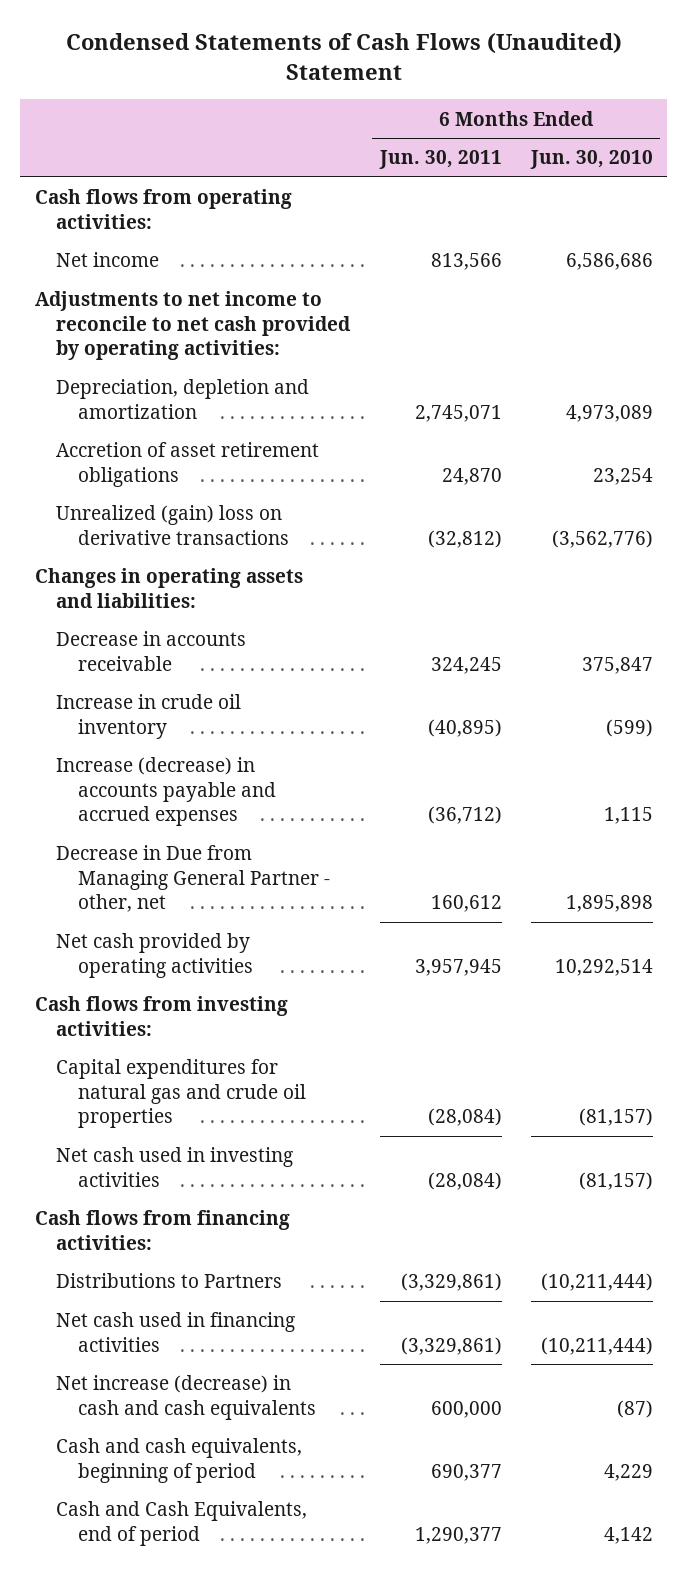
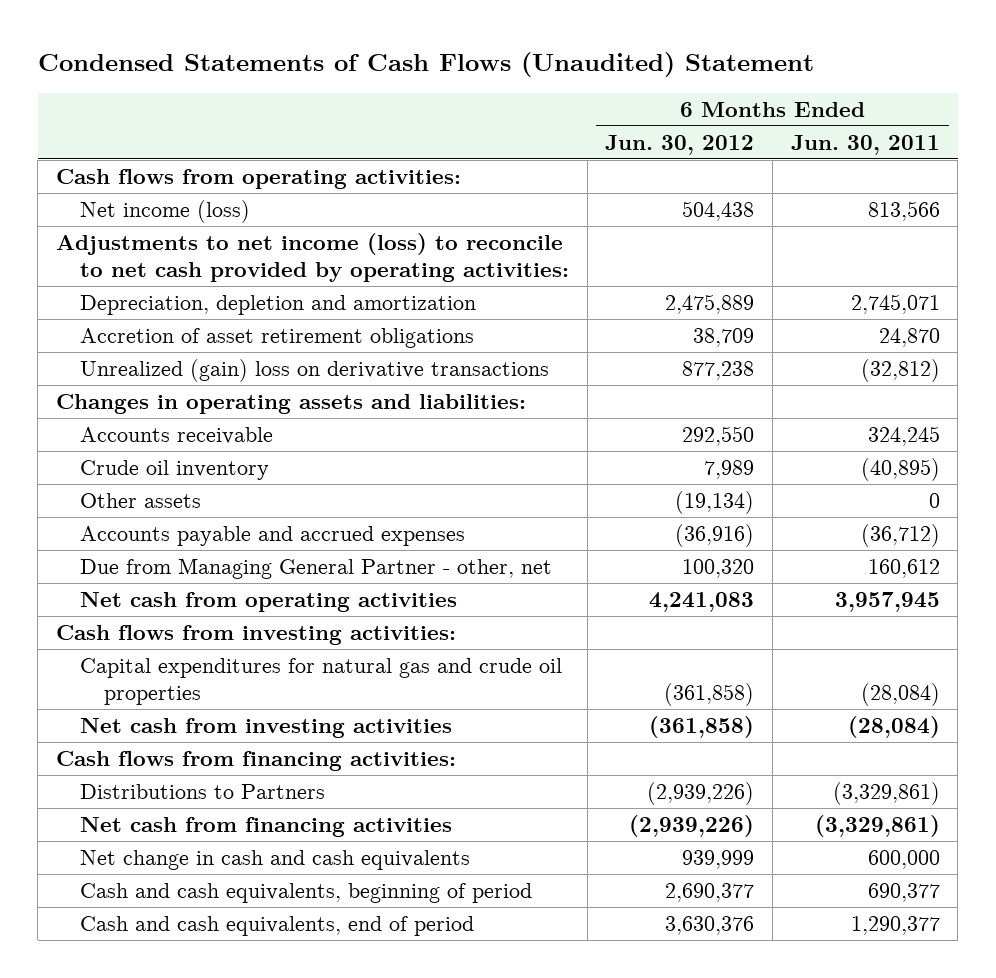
[529,150,653,170] Jun. 30, 2010 -> none
none -> [605,134,755,155] Jun. 30, 2012
[56,252,160,268] Net income -> [80,199,251,223] Net income (loss)
[34,291,352,361] Adjustments to net income to reconcile to net cash provided by operating activities: -> [56,232,570,282] Adjustments to net income (loss) to reconcile to net cash provided by operating activities:
[56,631,247,671] Decrease in accounts receivable -> [80,426,274,444] Accounts receivable
[56,694,242,739] Increase in crude oil inventory -> [80,459,270,480] Crude oil inventory
none -> [80,492,202,508] Other assets
[56,757,277,827] Increase (decrease) in accounts payable and accrued expenses -> [80,525,466,546] Accounts payable and accrued expenses
[56,845,331,913] Decrease in Due from Managing General Partner - other, net -> [80,557,553,579] Due from Managing General Partner - other, net
[56,933,254,978] Net cash provided by operating activities -> [80,591,458,612] Net cash from operating activities
[56,1147,294,1187] Net cash used in investing activities -> [80,717,453,738] Net cash from investing activities
[56,1312,296,1352] Net cash used in financing activities -> [80,816,453,837] Net cash from financing activities
[56,1375,317,1420] Net increase (decrease) in cash and cash equivalents -> [80,849,471,870] Net change in cash and cash equivalents
[56,1501,308,1546] Cash and Cash Equivalents, end of period -> [80,915,475,936] Cash and cash equivalents, end of period

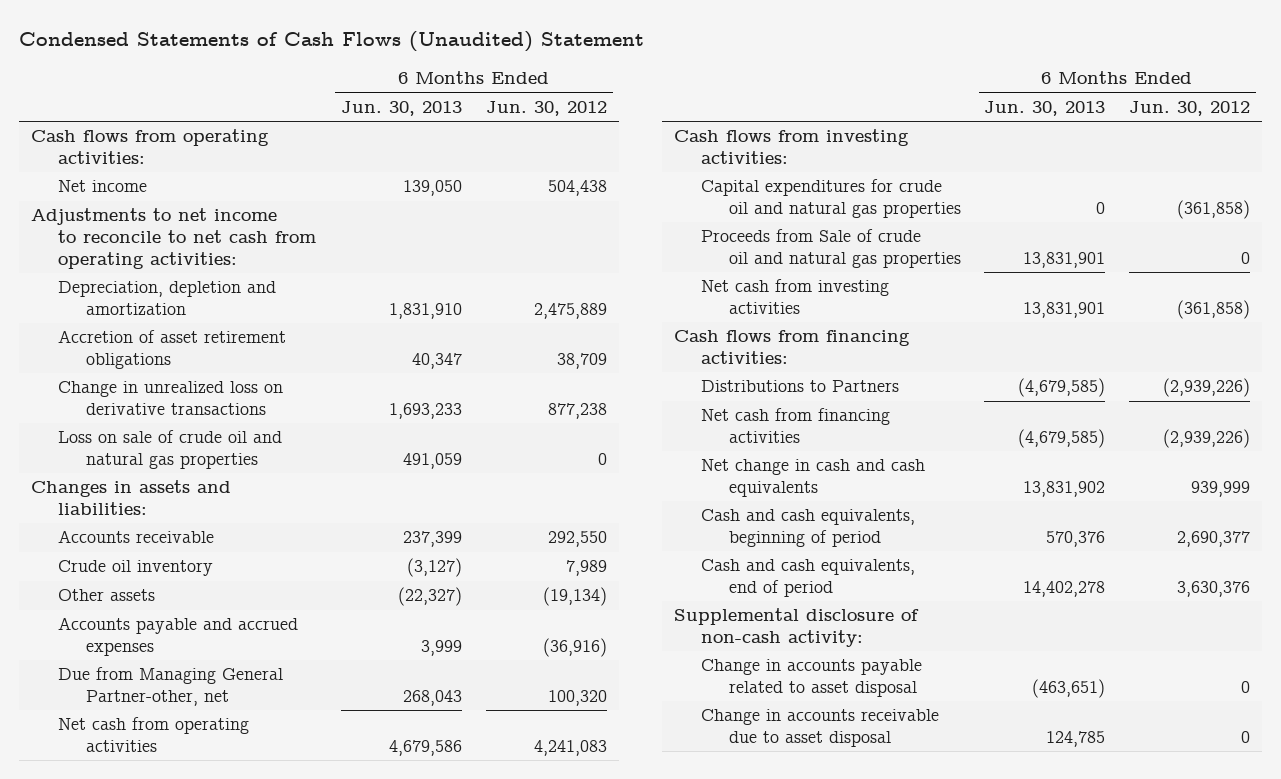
[790,134,940,155] Jun. 30, 2011 -> none
none -> [341,100,463,116] Jun. 30, 2013
[80,199,251,223] Net income (loss) -> [58,180,148,193] Net income
[56,232,570,282] Adjustments to net income (loss) to reconcile to net cash provided by operating activities: -> [30,208,317,269] Adjustments to net income to reconcile to net cash from operating activities:
[80,358,550,382] Unrealized (gain) loss on derivative transactions -> [58,381,284,416] Change in unrealized loss on derivative transactions
none -> [58,430,283,470] Loss on sale of crude oil and natural gas properties
[56,393,527,414] Changes in operating assets and liabilities: -> [30,480,231,516] Changes in assets and liabilities:
[80,557,553,579] Due from Managing General Partner - other, net -> [58,667,284,707] Due from Managing General Partner-other, net
[80,657,563,705] Capital expenditures for natural gas and crude oil properties -> [701,179,961,219] Capital expenditures for crude oil and natural gas properties
none -> [701,229,961,269] Proceeds from Sale of crude oil and natural gas properties
none -> [674,608,920,648] Supplemental disclosure of non-cash activity:
none -> [701,659,923,698] Change in accounts payable related to asset disposal
none -> [701,709,940,748] Change in accounts receivable due to asset disposal

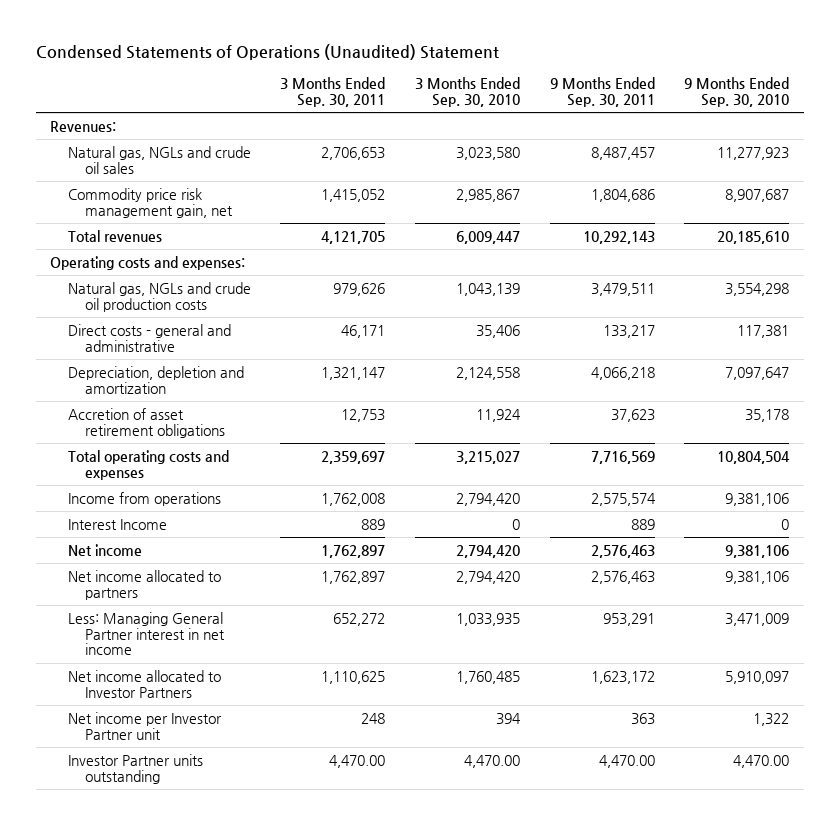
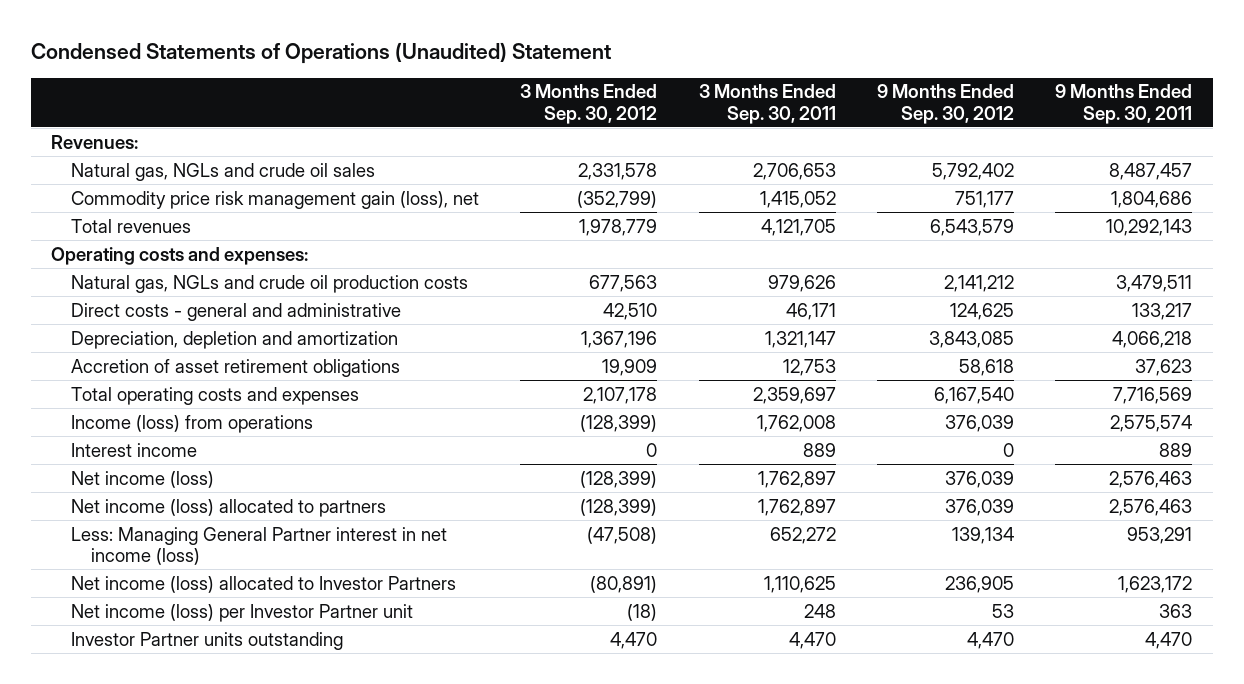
[414,77,520,107] 3 Months Ended Sep. 30, 2010 -> none
[684,77,790,107] 9 Months Ended Sep. 30, 2010 -> none
none -> [520,84,658,124] 3 Months Ended Sep. 30, 2012
none -> [876,84,1014,124] 9 Months Ended Sep. 30, 2012
[67,187,233,218] Commodity price risk management gain, net -> [71,190,480,209] Commodity price risk management gain (loss), net
[67,491,221,506] Income from operations -> [71,414,314,433] Income (loss) from operations
[67,518,167,530] Interest Income -> [71,442,198,457] Interest income
[67,543,142,556] Net income -> [71,470,215,488] Net income (loss)
[67,569,221,600] Net income allocated to partners -> [71,498,387,517] Net income (loss) allocated to partners
[67,611,225,656] Less: Managing General Partner interest in net income -> [71,526,448,565] Less: Managing General Partner interest in net income (loss)
[67,669,221,698] Net income allocated to Investor Partners -> [71,575,457,593] Net income (loss) allocated to Investor Partners
[67,711,222,740] Net income per Investor Partner unit -> [71,603,414,622] Net income (loss) per Investor Partner unit
[329,754,386,768] 4,470.00 -> [788,631,836,649] 4,470
[598,754,655,768] 4,470.00 -> [1145,631,1193,649] 4,470

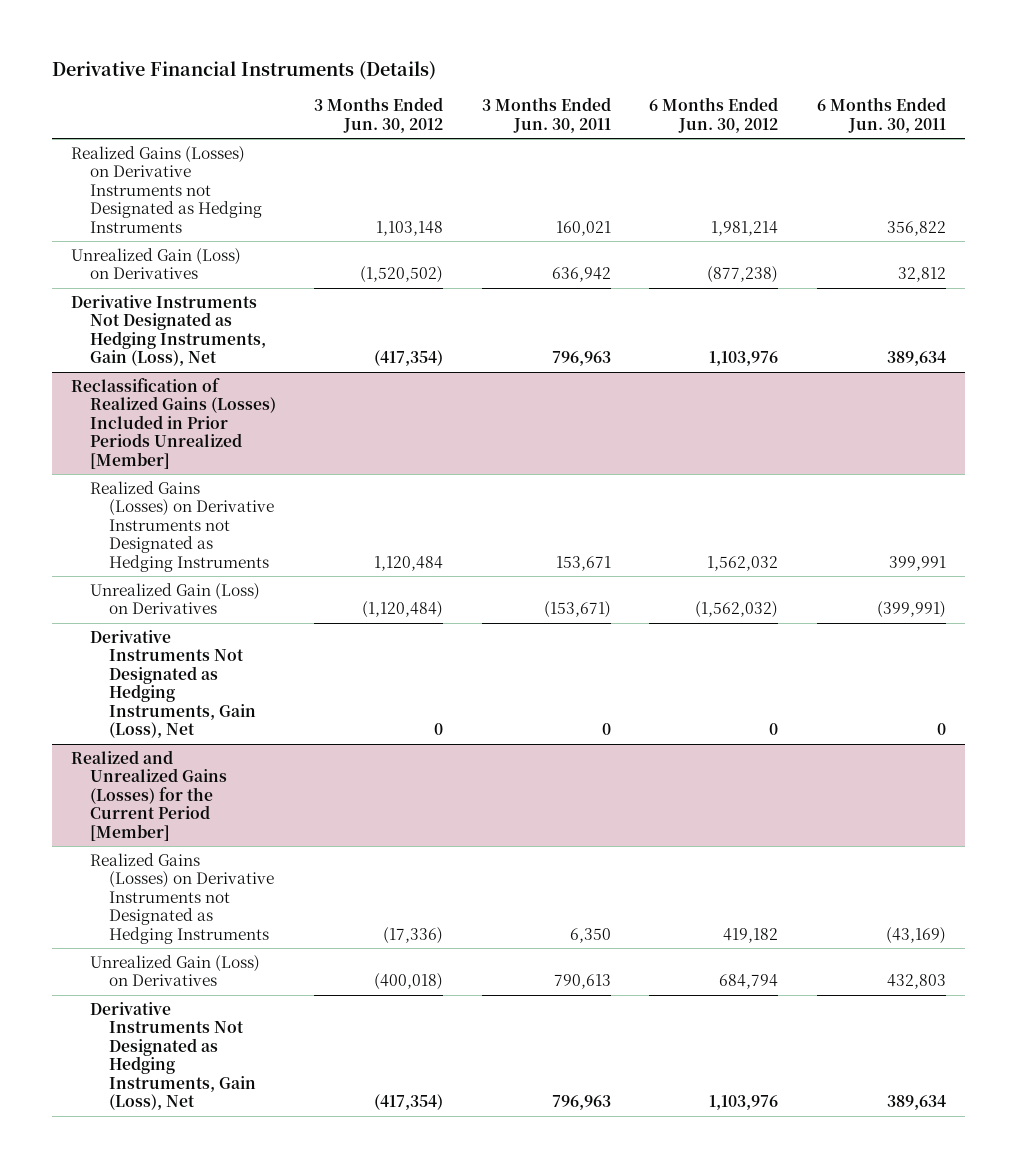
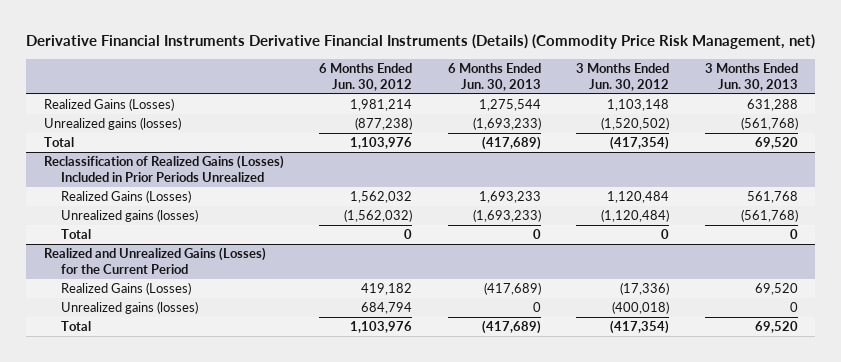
[51,60,436,80] Derivative Financial Instruments (Details) -> [25,33,815,49] Derivative Financial Instruments Derivative Financial Instruments (Details) (Commodity Price Risk Management, net)
[481,97,611,133] 3 Months Ended Jun. 30, 2011 -> none
[816,97,946,133] 6 Months Ended Jun. 30, 2011 -> none
none -> [447,62,541,91] 6 Months Ended Jun. 30, 2013
none -> [704,62,798,91] 3 Months Ended Jun. 30, 2013
[70,145,262,233] Realized Gains (Losses) on Derivative Instruments not Designated as Hedging Instruments -> [43,98,174,112] Realized Gains (Losses)
[70,247,241,280] Unrealized Gain (Loss) on Derivatives -> [43,117,181,131] Unrealized gains (losses)
[70,294,266,367] Derivative Instruments Not Designated as Hedging Instruments, Gain (Loss), Net -> [43,137,74,148] Total
[70,377,276,469] Reclassification of Realized Gains (Losses) Included in Prior Periods Unrealized [Member] -> [43,155,284,183] Reclassification of Realized Gains (Losses) Included in Prior Periods Unrealized
[89,480,274,572] Realized Gains (Losses) on Derivative Instruments not Designated as Hedging Instruments -> [60,190,191,204] Realized Gains (Losses)
[89,582,260,615] Unrealized Gain (Loss) on Derivatives -> [60,209,198,223] Unrealized gains (losses)
[89,629,256,739] Derivative Instruments Not Designated as Hedging Instruments, Gain (Loss), Net -> [60,229,91,240] Total
[70,749,227,841] Realized and Unrealized Gains (Losses) for the Current Period [Member] -> [43,247,266,275] Realized and Unrealized Gains (Losses) for the Current Period
[89,852,274,944] Realized Gains (Losses) on Derivative Instruments not Designated as Hedging Instruments -> [60,282,191,296] Realized Gains (Losses)
[89,954,260,987] Unrealized Gain (Loss) on Derivatives -> [60,301,198,315] Unrealized gains (losses)
[89,1001,256,1111] Derivative Instruments Not Designated as Hedging Instruments, Gain (Loss), Net -> [60,321,91,332] Total

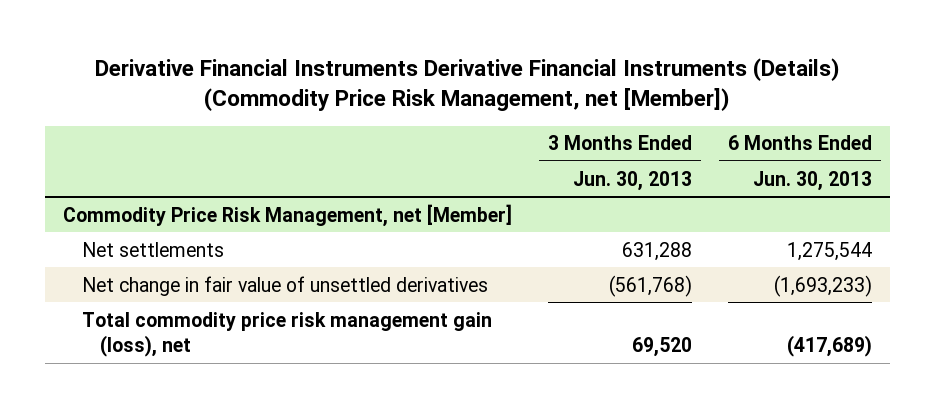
[25,33,815,49] Derivative Financial Instruments Derivative Financial Instruments (Details) (Commodity Price Risk Management, net) -> [95,57,840,111] Derivative Financial Instruments Derivative Financial Instruments (Details) (Commodity Price Risk Management, net [Member])
[319,62,413,91] 6 Months Ended Jun. 30, 2012 -> none
[576,62,670,91] 3 Months Ended Jun. 30, 2012 -> none
[43,155,284,183] Reclassification of Realized Gains (Losses) Included in Prior Periods Unrealized -> none
[60,190,191,204] Realized Gains (Losses) -> none
[60,209,198,223] Unrealized gains (losses) -> none
[60,229,91,240] Total -> none
[43,247,266,275] Realized and Unrealized Gains (Losses) for the Current Period -> none
[60,282,191,296] Realized Gains (Losses) -> none
[60,301,198,315] Unrealized gains (losses) -> none
[60,321,91,332] Total -> none
none -> [63,203,513,227] Commodity Price Risk Management, net [Member]
[43,98,174,112] Realized Gains (Losses) -> [81,241,224,257] Net settlements
[43,117,181,131] Unrealized gains (losses) -> [81,275,488,296] Net change in fair value of unsettled derivatives
[43,137,74,148] Total -> [81,311,492,357] Total commodity price risk management gain (loss), net

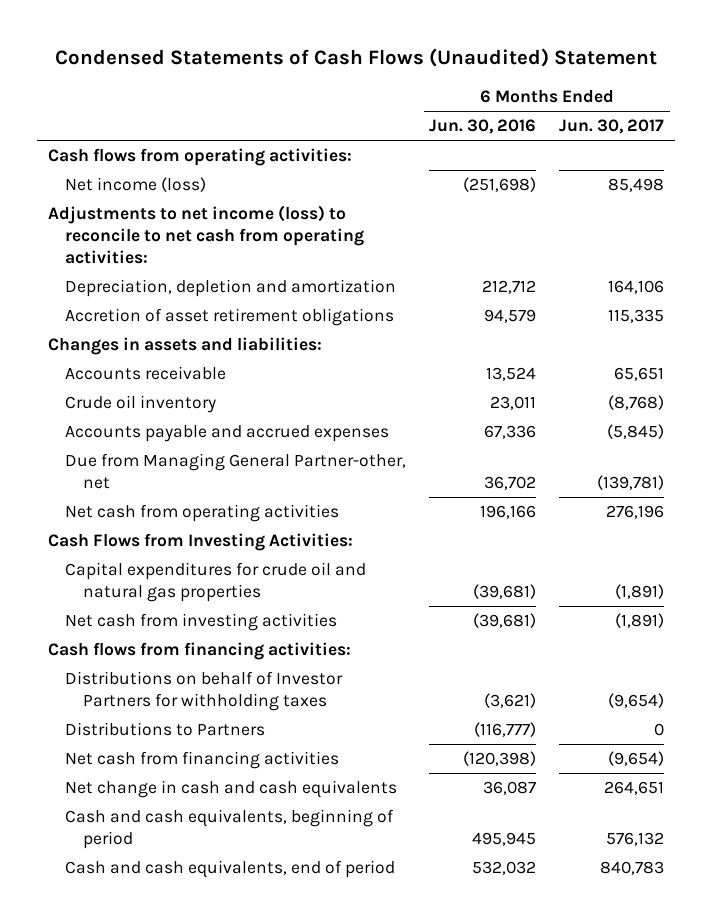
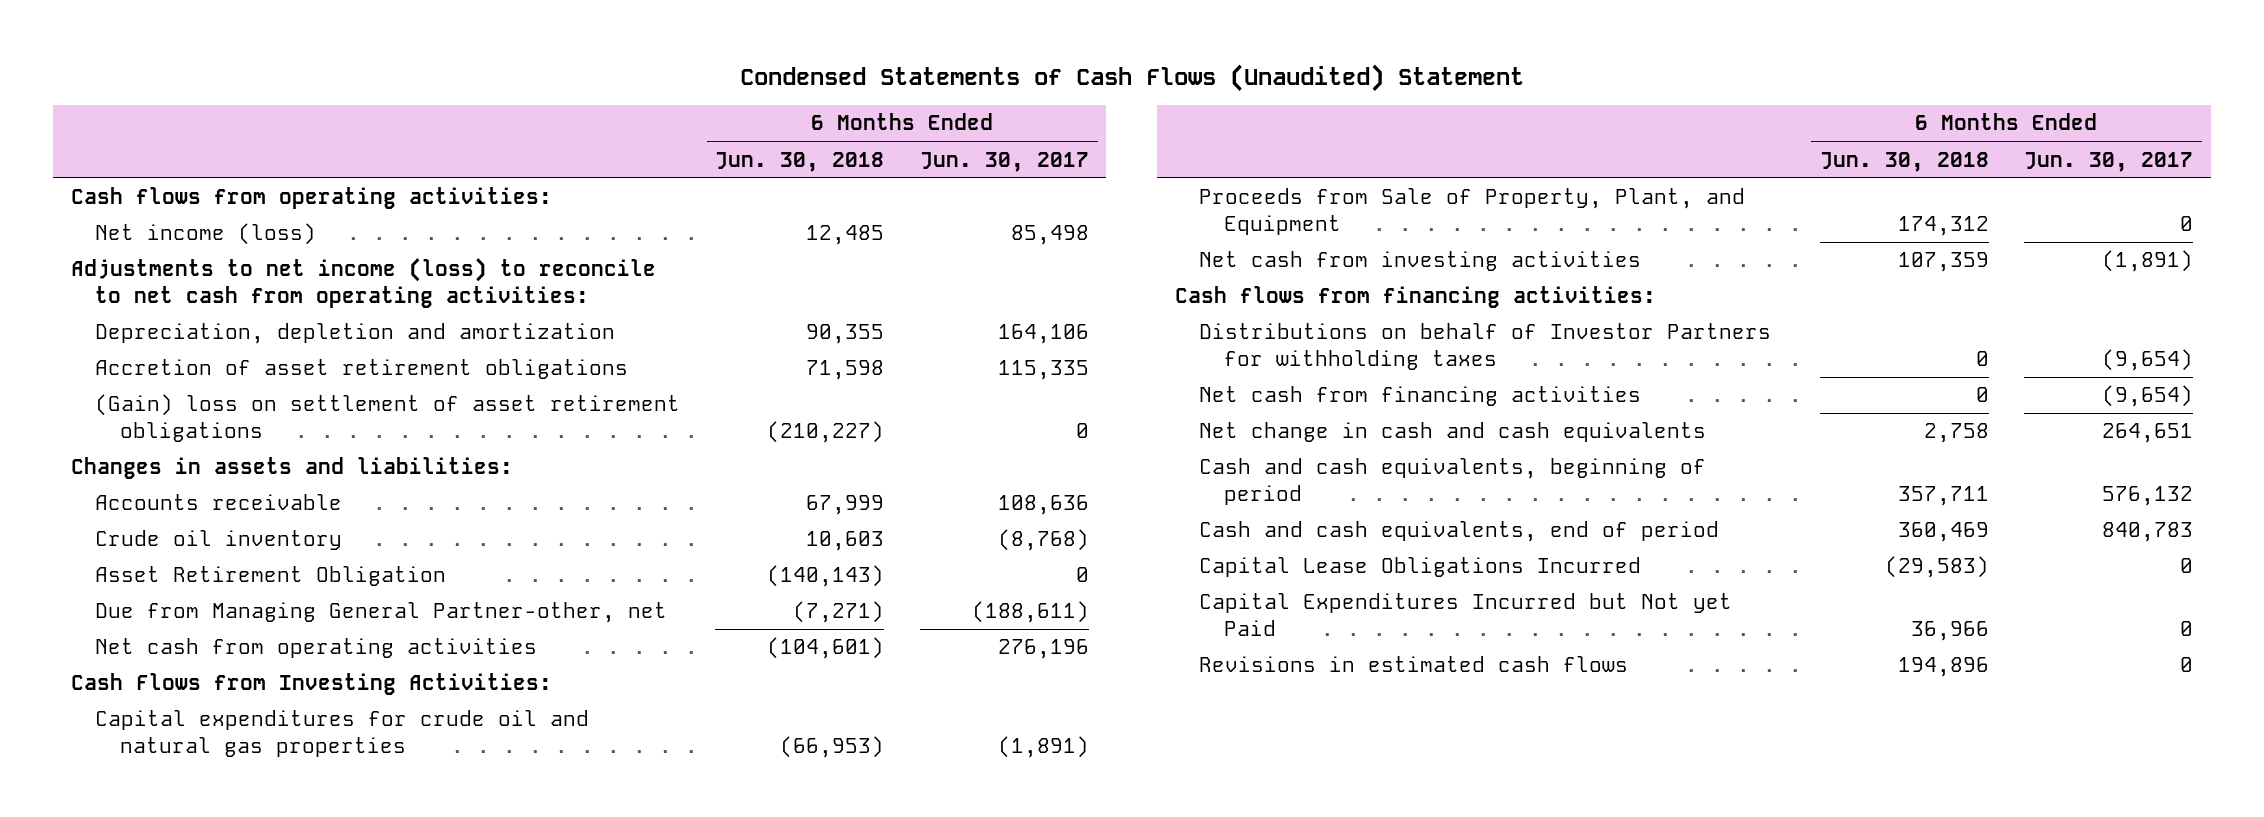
[429,119,537,135] Jun. 30, 2016 -> none
none -> [715,151,885,172] Jun. 30, 2018
none -> [95,394,681,442] (Gain) loss on settlement of asset retirement obligations
[614,367,665,382] 65,651 -> [997,495,1089,516] 108,636
[65,425,390,443] Accounts payable and accrued expenses -> none
none -> [95,566,447,587] Asset Retirement Obligation
[597,474,665,490] (139,781) -> [971,601,1089,624] (188,611)
none -> [1199,188,1746,235] Proceeds from Sale of Property, Plant, and Equipment
[65,722,266,737] Distributions to Partners -> none
none -> [1199,557,1642,578] Capital Lease Obligations Incurred
none -> [1199,593,1733,636] Capital Expenditures Incurred but Not yet Paid
none -> [1199,656,1629,673] Revisions in estimated cash flows

